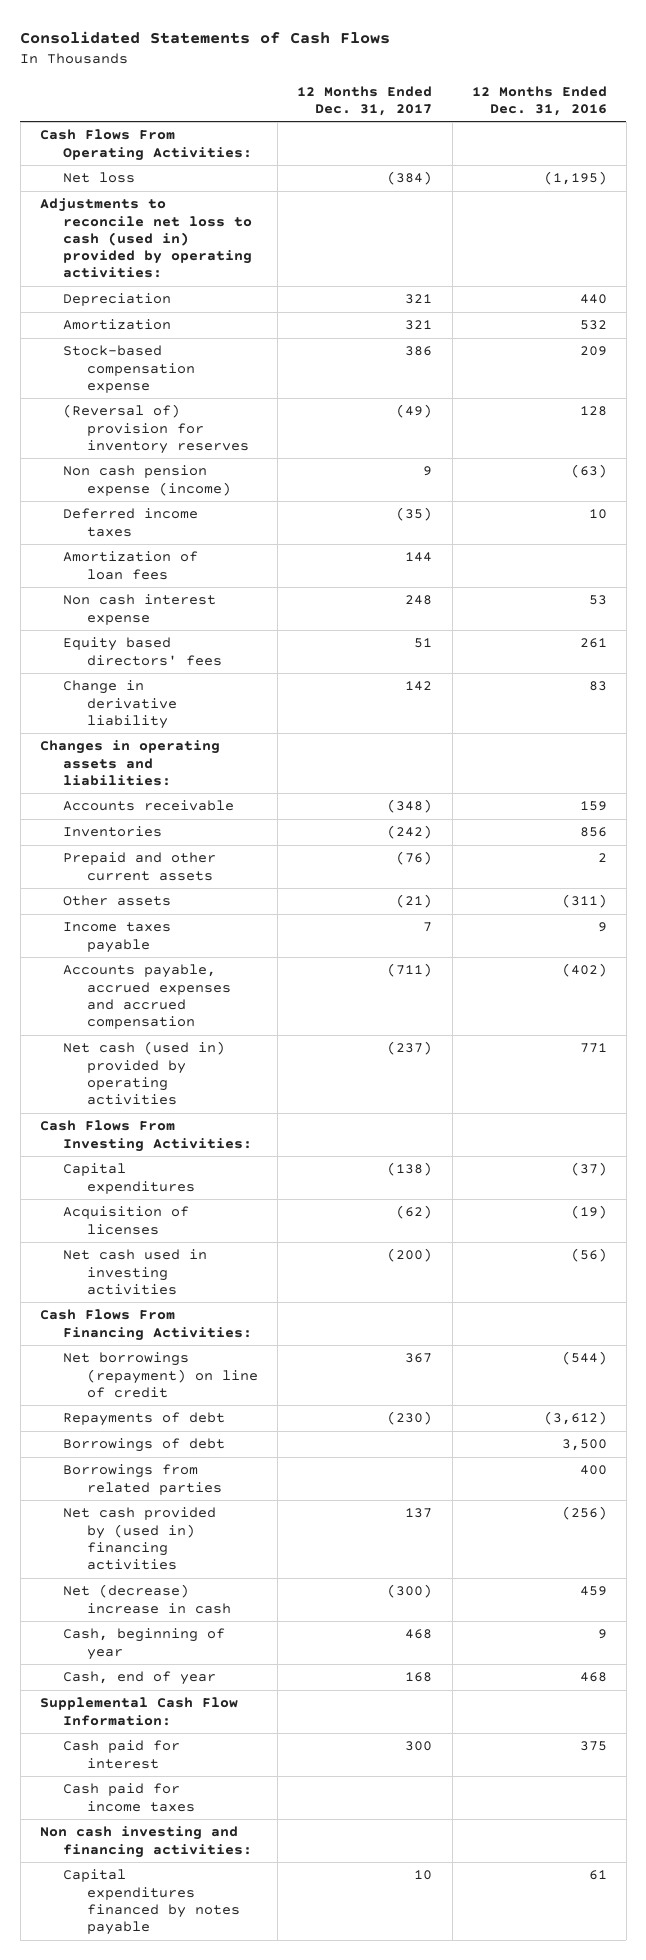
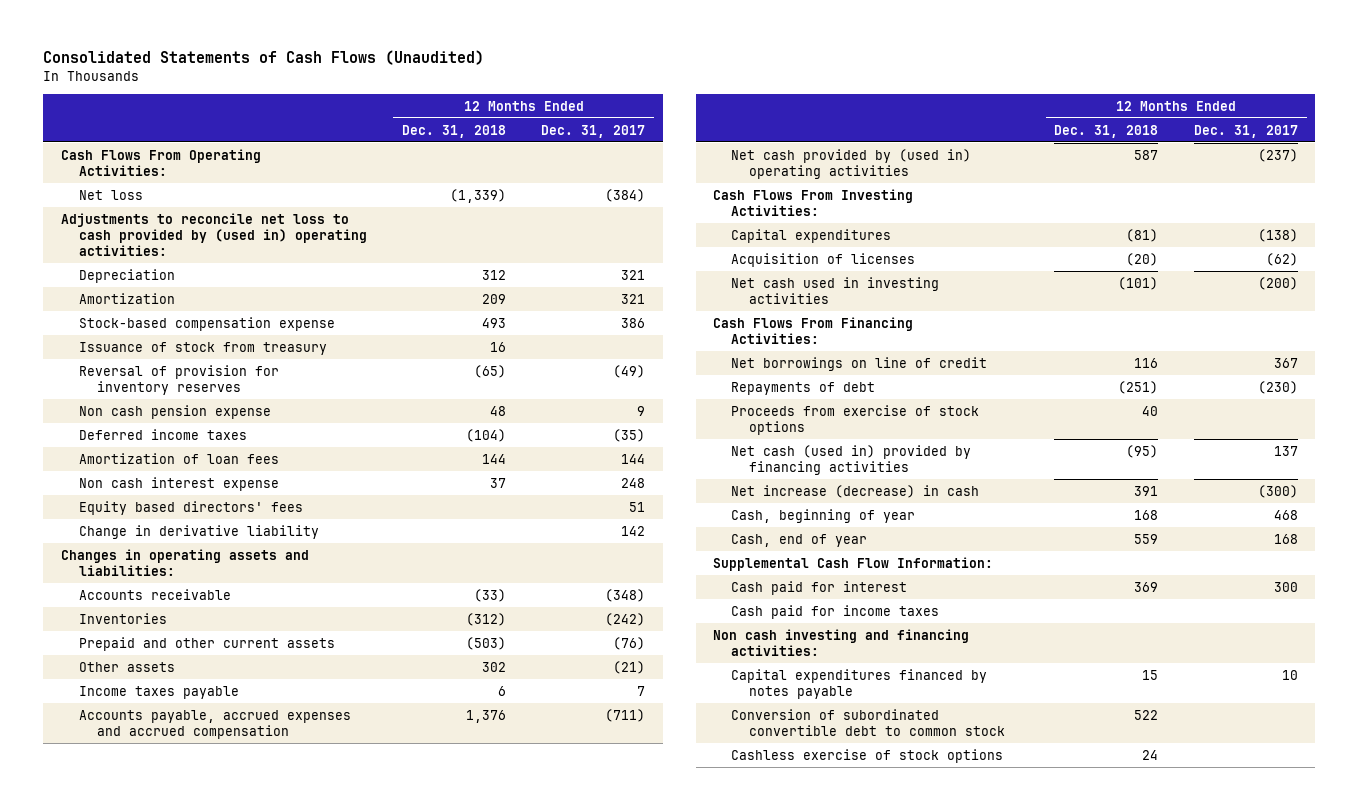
[20,31,391,45] Consolidated Statements of Cash Flows -> [43,50,485,66] Consolidated Statements of Cash Flows (Unaudited)
[471,85,607,116] 12 Months Ended Dec. 31, 2016 -> none
none -> [402,124,507,138] Dec. 31, 2018
[39,198,253,279] Adjustments to reconcile net loss to cash (used in) provided by operating activities: -> [60,212,367,256] Adjustments to reconcile net loss to cash provided by (used in) operating activities:
none -> [78,341,327,355] Issuance of stock from treasury
[63,404,250,454] (Reversal of) provision for inventory reserves -> [78,364,279,395] Reversal of provision for inventory reserves
[63,465,232,496] Non cash pension expense (income) -> [78,404,271,419] Non cash pension expense
[63,1041,226,1106] Net cash (used in) provided by operating activities -> [731,148,972,179] Net cash provided by (used in) operating activities
[63,1352,259,1398] Net borrowings (repayment) on line of credit -> [731,356,988,371] Net borrowings on line of credit
[63,1438,226,1453] Borrowings of debt -> none
[63,1464,223,1495] Borrowings from related parties -> none
none -> [731,404,980,435] Proceeds from exercise of stock options
[63,1507,217,1571] Net cash provided by (used in) financing activities -> [731,444,972,475] Net cash (used in) provided by financing activities
[63,1584,232,1614] Net (decrease) increase in cash -> [731,484,980,498] Net increase (decrease) in cash
none -> [731,708,1005,736] Conversion of subordinated convertible debt to common stock
none -> [731,748,1004,763] Cashless exercise of stock options

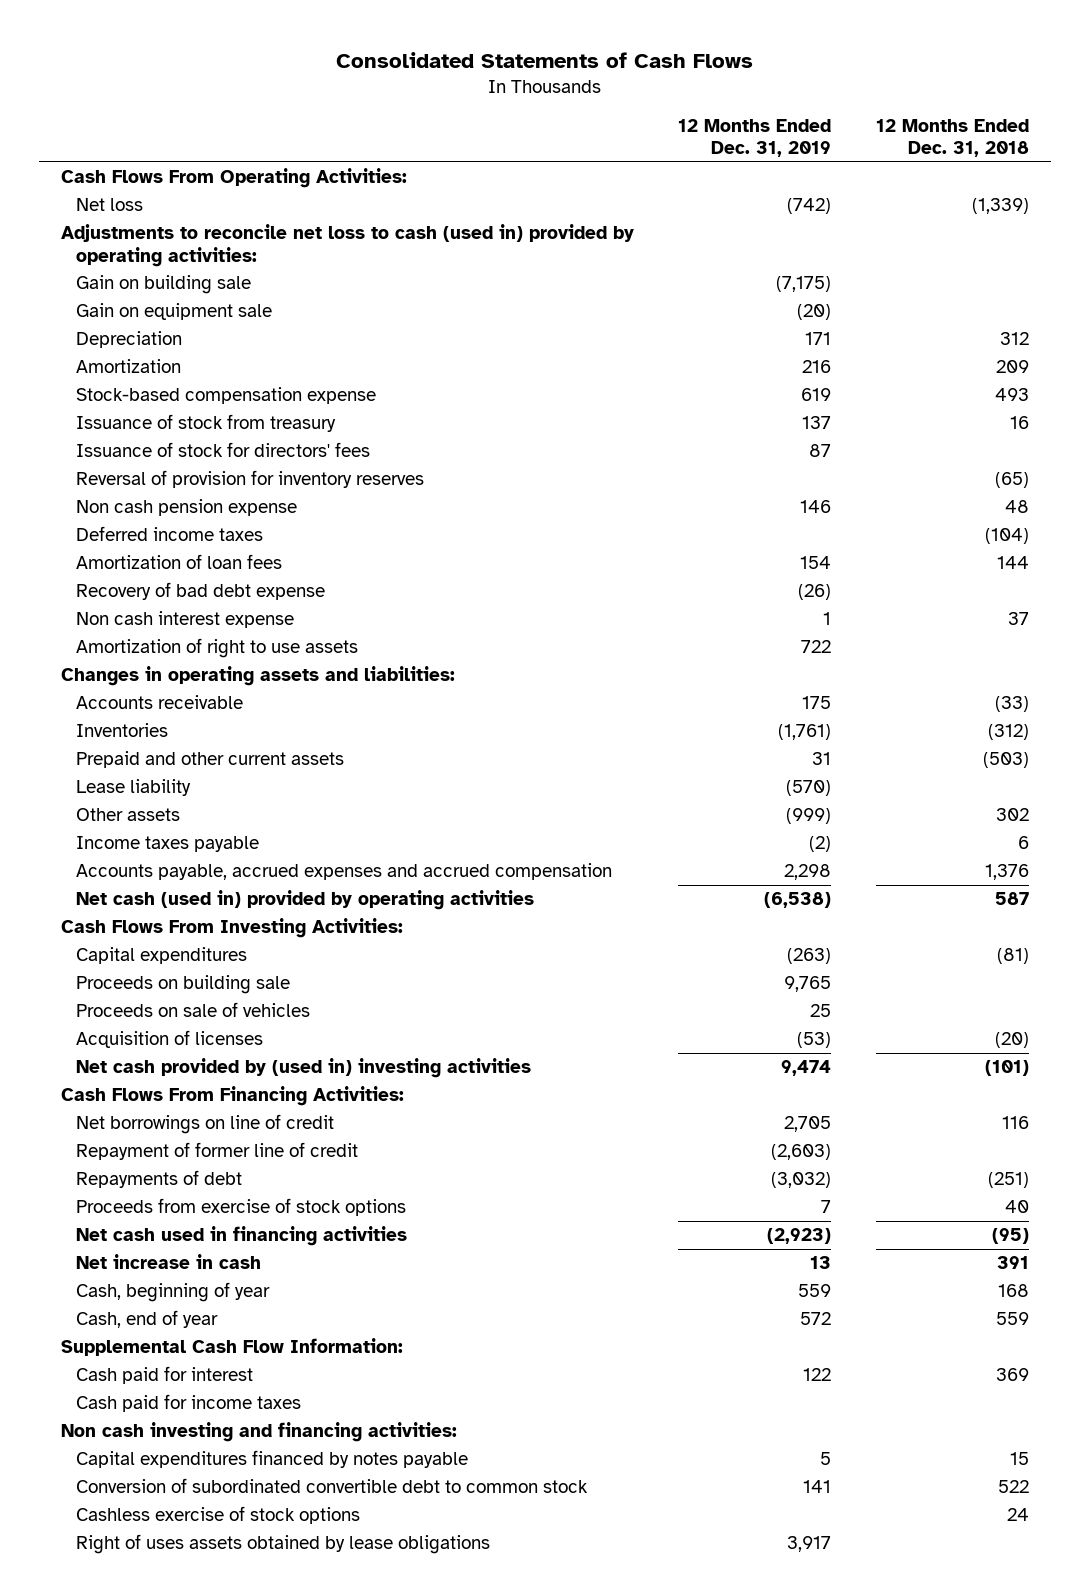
[43,50,485,66] Consolidated Statements of Cash Flows (Unaudited) -> [335,51,753,68] Consolidated Statements of Cash Flows
[541,124,646,138] Dec. 31, 2017 -> none
none -> [678,118,832,158] 12 Months Ended Dec. 31, 2019
[60,212,367,256] Adjustments to reconcile net loss to cash provided by (used in) operating activities: -> [61,224,635,267] Adjustments to reconcile net loss to cash (used in) provided by operating activities:
none -> [75,275,251,295] Gain on building sale
none -> [75,303,272,321] Gain on equipment sale
none -> [75,442,370,458] Issuance of stock for directors' fees
none -> [75,582,325,601] Recovery of bad debt expense
[78,500,303,515] Equity based directors' fees -> none
[78,524,319,539] Change in derivative liability -> none
none -> [75,638,358,659] Amortization of right to use assets
none -> [75,779,191,797] Lease liability
[731,148,972,179] Net cash provided by (used in) operating activities -> [75,890,534,911] Net cash (used in) provided by operating activities
none -> [75,975,290,995] Proceeds on building sale
none -> [75,1002,310,1018] Proceeds on sale of vehicles
[731,276,940,304] Net cash used in investing activities -> [75,1058,531,1079] Net cash provided by (used in) investing activities
none -> [75,1142,358,1161] Repayment of former line of credit
[731,444,972,475] Net cash (used in) provided by financing activities -> [75,1226,407,1247] Net cash used in financing activities
[731,484,980,498] Net increase (decrease) in cash -> [75,1254,261,1270] Net increase in cash
none -> [75,1534,490,1555] Right of uses assets obtained by lease obligations

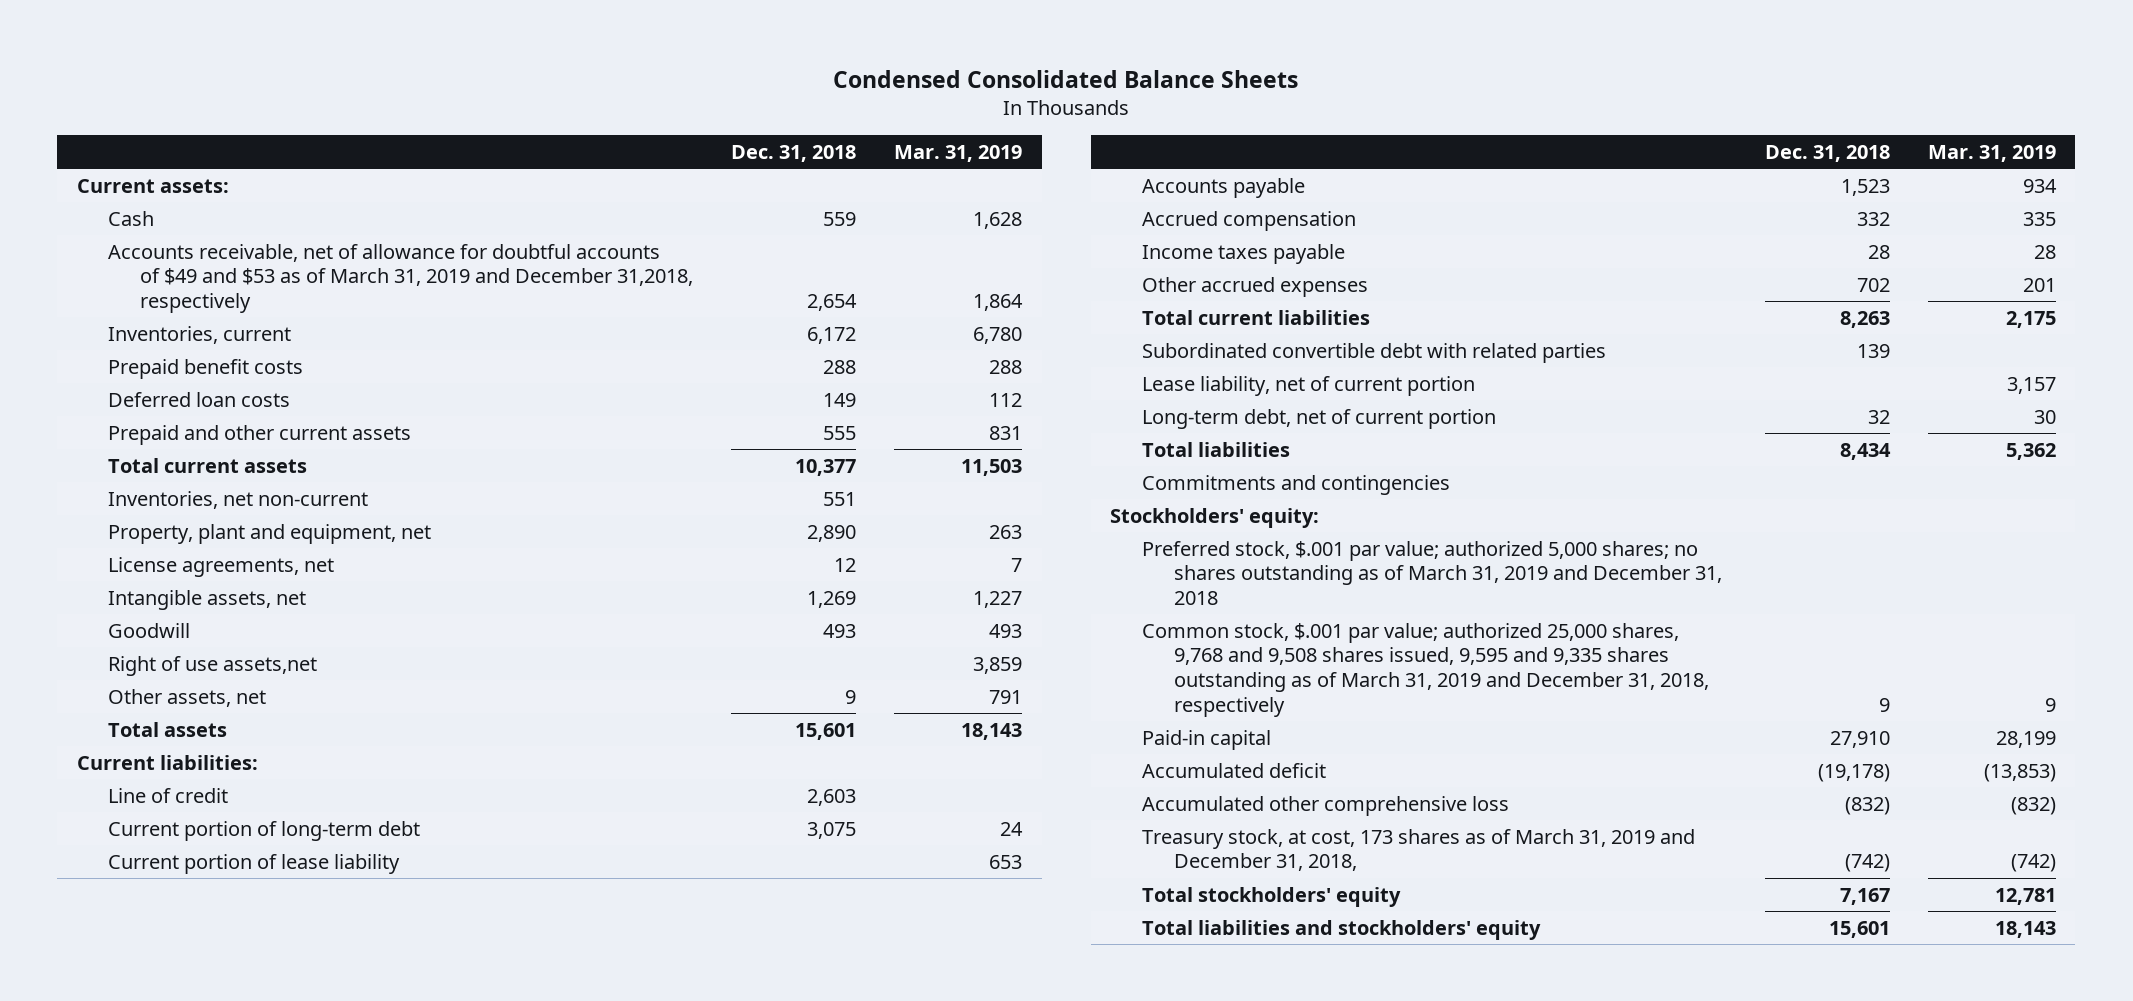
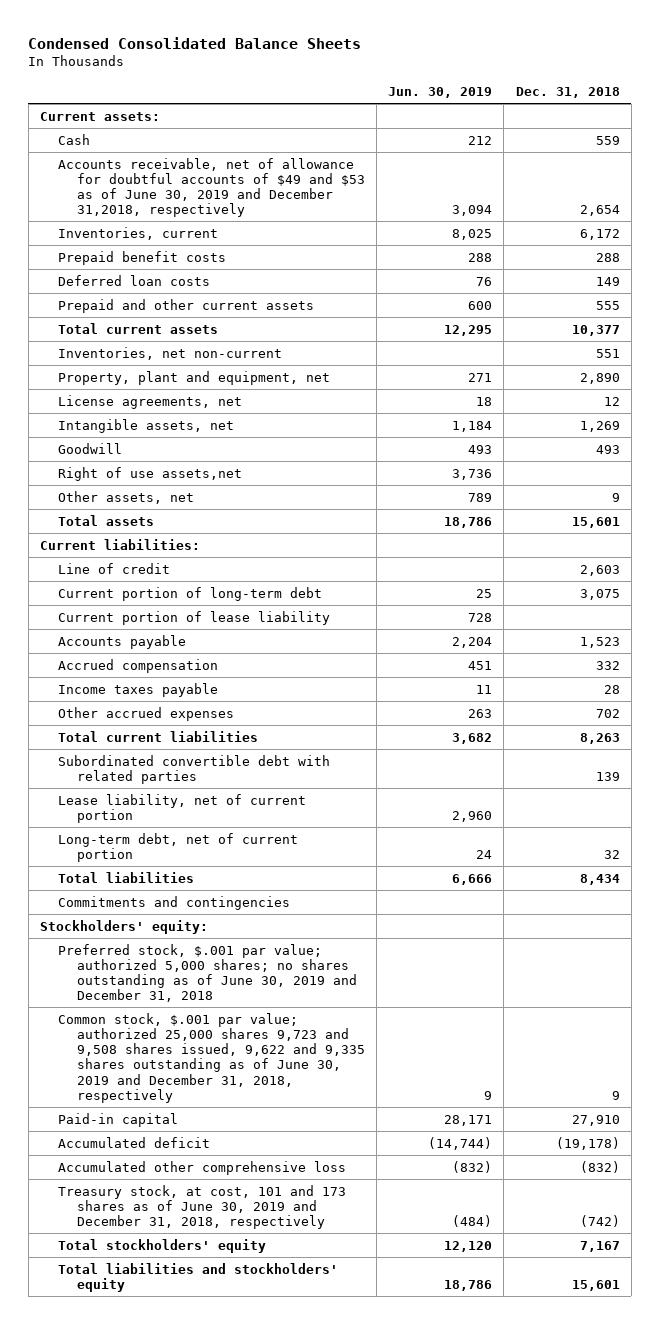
[894,144,1023,162] Mar. 31, 2019 -> none
none -> [388,87,493,99] Jun. 30, 2019
[108,243,693,314] Accounts receivable, net of allowance for doubtful accounts of $49 and $53 as of March 31, 2019 and December 31,2018, respectively -> [58,157,366,218] Accounts receivable, net of allowance for doubtful accounts of $49 and $53 as of June 30, 2019 and December 31,2018, respectively
[1142,540,1722,606] Preferred stock, $.001 par value; authorized 5,000 shares; no shares outstanding as of March 31, 2019 and December 31, 2018 -> [58,943,358,1003] Preferred stock, $.001 par value; authorized 5,000 shares; no shares outstanding as of June 30, 2019 and December 31, 2018
[1142,622,1709,717] Common stock, $.001 par value; authorized 25,000 shares, 9,768 and 9,508 shares issued, 9,595 and 9,335 shares outstanding as of March 31, 2019 and December 31, 2018, respectively -> [58,1012,366,1103] Common stock, $.001 par value; authorized 25,000 shares 9,723 and 9,508 shares issued, 9,622 and 9,335 shares outstanding as of June 30, 2019 and December 31, 2018, respectively
[1142,828,1696,872] Treasury stock, at cost, 173 shares as of March 31, 2019 and December 31, 2018, -> [58,1184,347,1230] Treasury stock, at cost, 101 and 173 shares as of June 30, 2019 and December 31, 2018, respectively

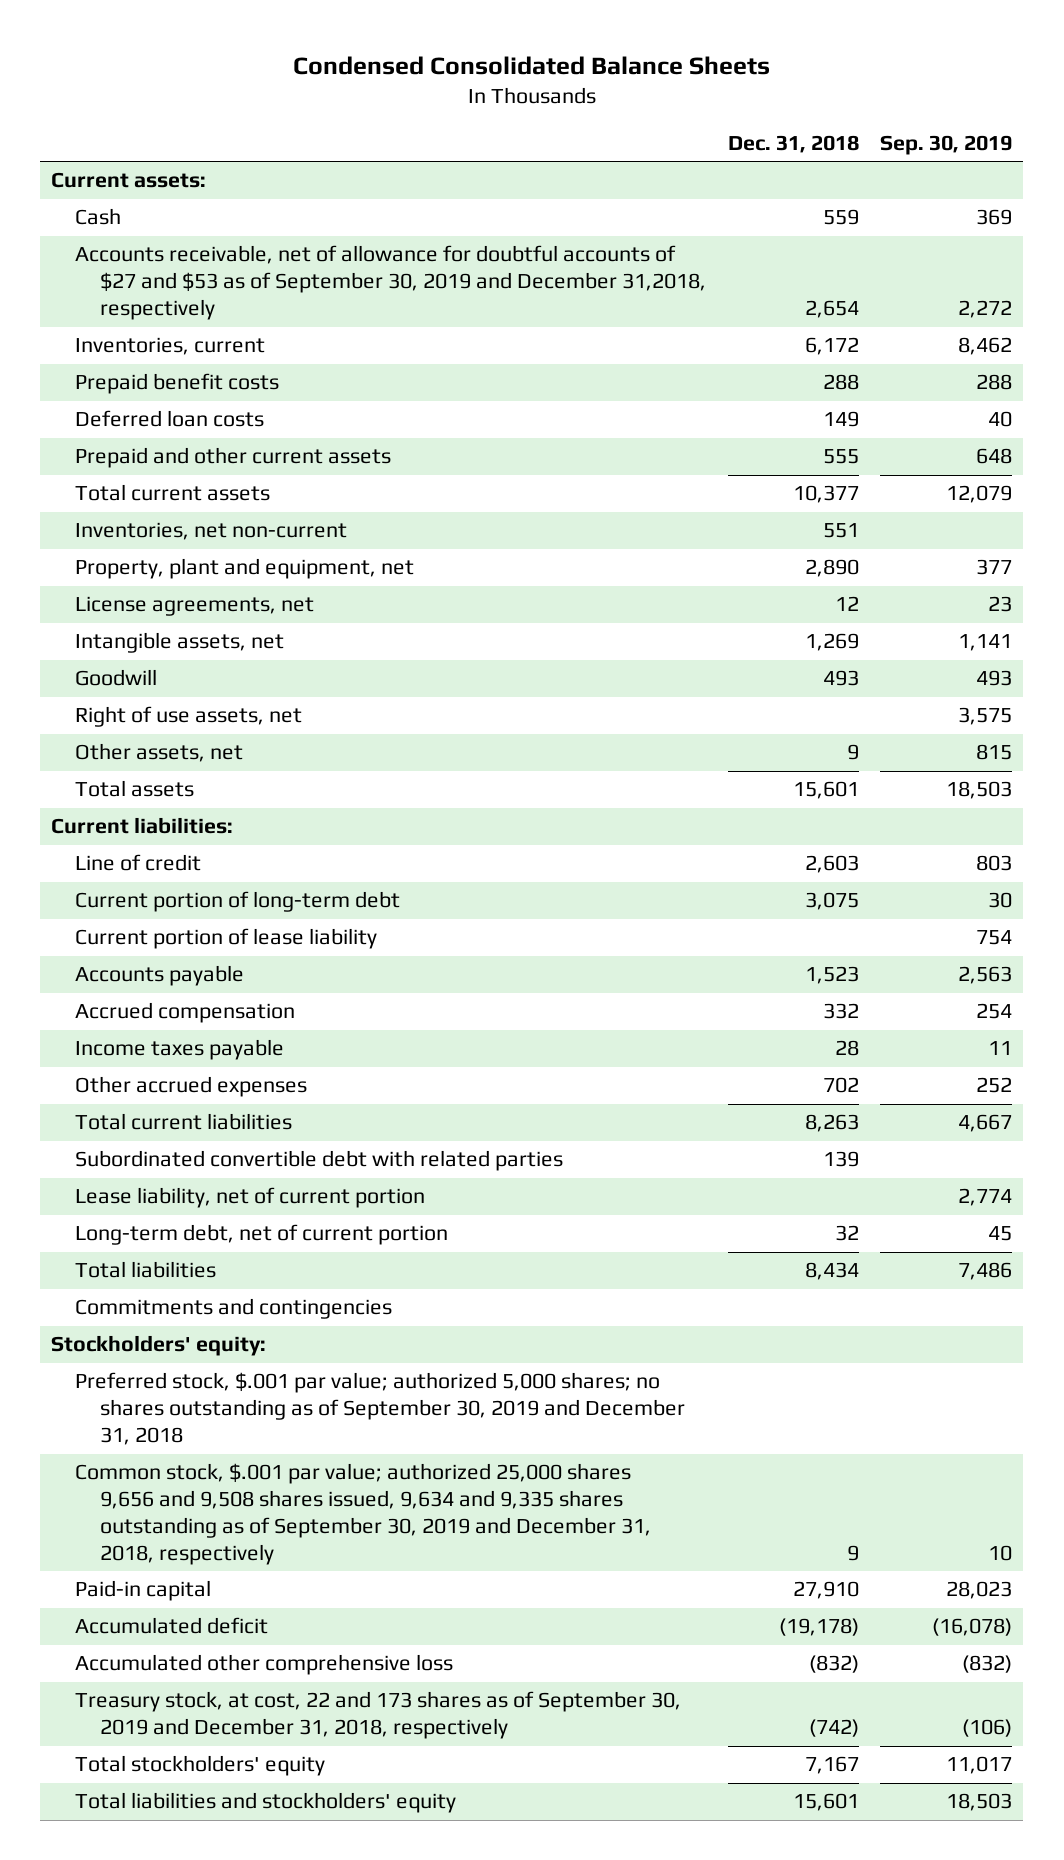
[388,87,493,99] Jun. 30, 2019 -> none
none -> [880,134,1013,155] Sep. 30, 2019
[58,157,366,218] Accounts receivable, net of allowance for doubtful accounts of $49 and $53 as of June 30, 2019 and December 31,2018, respectively -> [75,245,706,321] Accounts receivable, net of allowance for doubtful accounts of $27 and $53 as of September 30, 2019 and December 31,2018, respectively
[58,466,243,481] Right of use assets,net -> [75,706,303,728] Right of use assets, net
[58,943,358,1003] Preferred stock, $.001 par value; authorized 5,000 shares; no shares outstanding as of June 30, 2019 and December 31, 2018 -> [75,1372,685,1446] Preferred stock, $.001 par value; authorized 5,000 shares; no shares outstanding as of September 30, 2019 and December 31, 2018
[58,1012,366,1103] Common stock, $.001 par value; authorized 25,000 shares 9,723 and 9,508 shares issued, 9,622 and 9,335 shares outstanding as of June 30, 2019 and December 31, 2018, respectively -> [75,1463,651,1566] Common stock, $.001 par value; authorized 25,000 shares 9,656 and 9,508 shares issued, 9,634 and 9,335 shares outstanding as of September 30, 2019 and December 31, 2018, respectively
[58,1184,347,1230] Treasury stock, at cost, 101 and 173 shares as of June 30, 2019 and December 31, 2018, respectively -> [75,1691,682,1740] Treasury stock, at cost, 22 and 173 shares as of September 30, 2019 and December 31, 2018, respectively

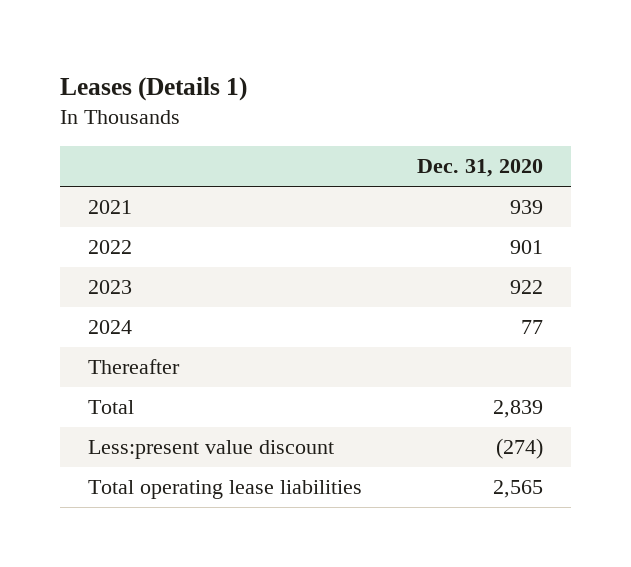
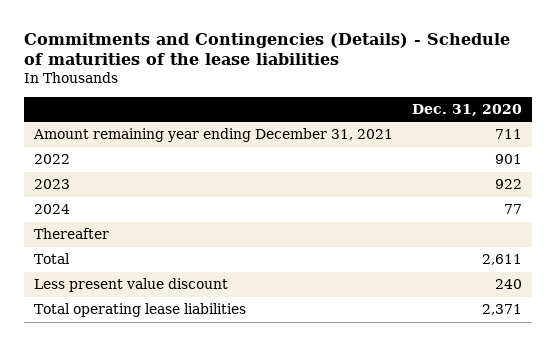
[60,76,248,101] Leases (Details 1) -> [24,32,511,66] Commitments and Contingencies (Details) - Schedule of maturities of the lease liabilities
[88,199,133,214] 2021 -> none
none -> [32,128,393,143] Amount remaining year ending December 31, 2021
[493,399,544,418] 2,839 -> [481,254,522,266] 2,611
[88,439,335,459] Less:present value discount -> [33,278,228,293] Less present value discount
[496,437,544,459] (274) -> [494,279,522,290] 240
[493,479,544,498] 2,565 -> [481,304,522,316] 2,371

